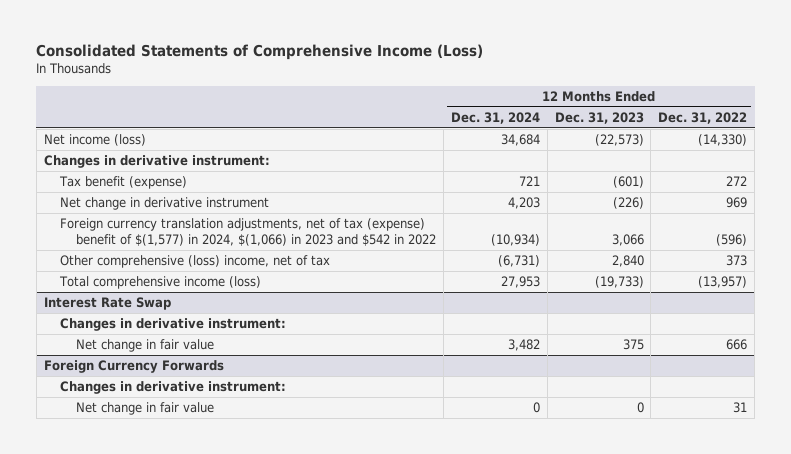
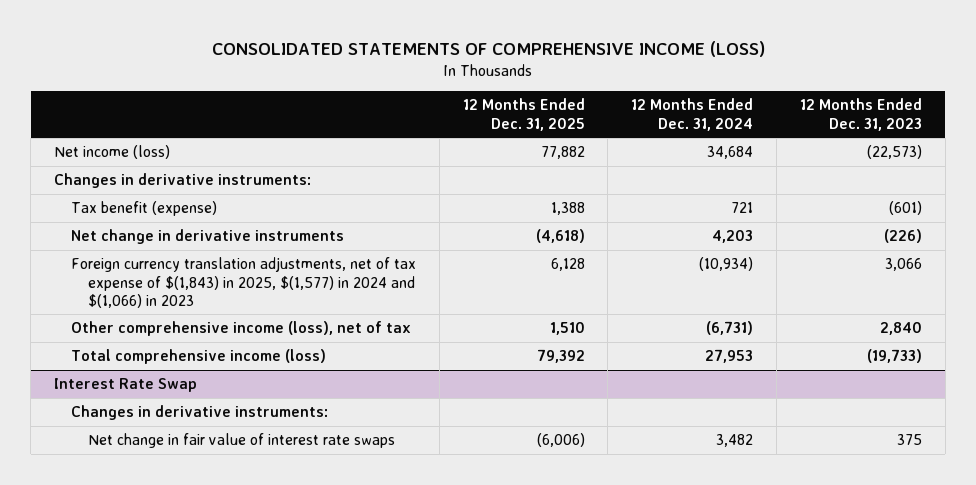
[36,43,484,60] Consolidated Statements of Comprehensive Income (Loss) -> [211,40,765,57] CONSOLIDATED STATEMENTS OF COMPREHENSIVE INCOME (LOSS)
[658,111,748,124] Dec. 31, 2022 -> none
none -> [462,98,585,131] 12 Months Ended Dec. 31, 2025
[43,155,270,169] Changes in derivative instrument: -> [53,173,311,189] Changes in derivative instruments:
[59,197,269,211] Net change in derivative instrument -> [71,229,345,245] Net change in derivative instruments
[59,218,436,246] Foreign currency translation adjustments, net of tax (expense) benefit of $(1,577) in 2024, $(1,066) in 2023 and $542 in 2022 -> [71,257,417,308] Foreign currency translation adjustments, net of tax expense of $(1,843) in 2025, $(1,577) in 2024 and $(1,066) in 2023
[59,255,330,269] Other comprehensive (loss) income, net of tax -> [71,321,412,337] Other comprehensive income (loss), net of tax
[43,360,224,374] Foreign Currency Forwards -> none
[59,381,286,395] Changes in derivative instrument: -> none
[75,402,214,416] Net change in fair value -> none
[59,318,286,332] Changes in derivative instrument: -> [71,405,329,421] Changes in derivative instruments:
[75,339,214,353] Net change in fair value -> [88,433,396,449] Net change in fair value of interest rate swaps

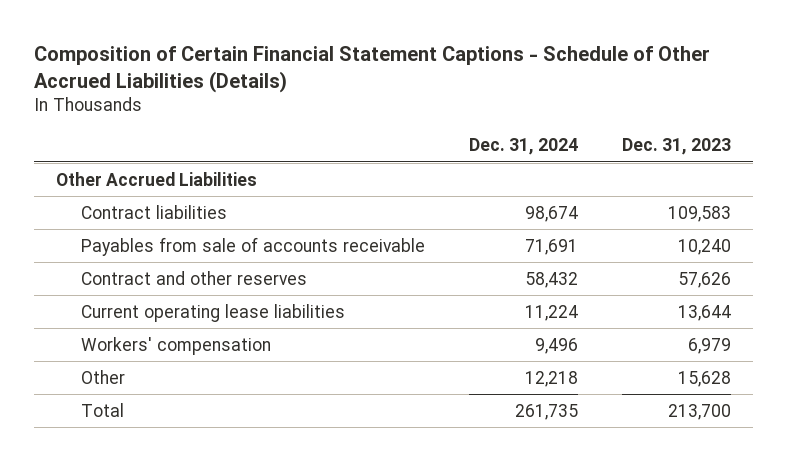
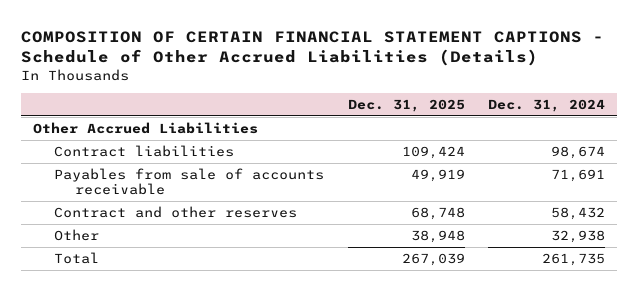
[34,45,711,93] Composition of Certain Financial Statement Captions - Schedule of Other Accrued Liabilities (Details) -> [21,30,605,67] COMPOSITION OF CERTAIN FINANCIAL STATEMENT CAPTIONS - Schedule of Other Accrued Liabilities (Details)
[622,138,732,156] Dec. 31, 2023 -> none
none -> [347,98,465,112] Dec. 31, 2025
[81,303,346,322] Current operating lease liabilities -> none
[81,336,272,355] Workers' compensation -> none
[525,370,579,387] 12,218 -> [551,230,606,244] 32,938

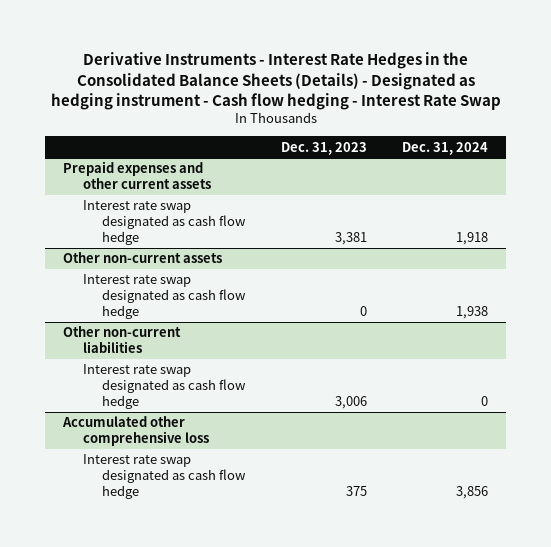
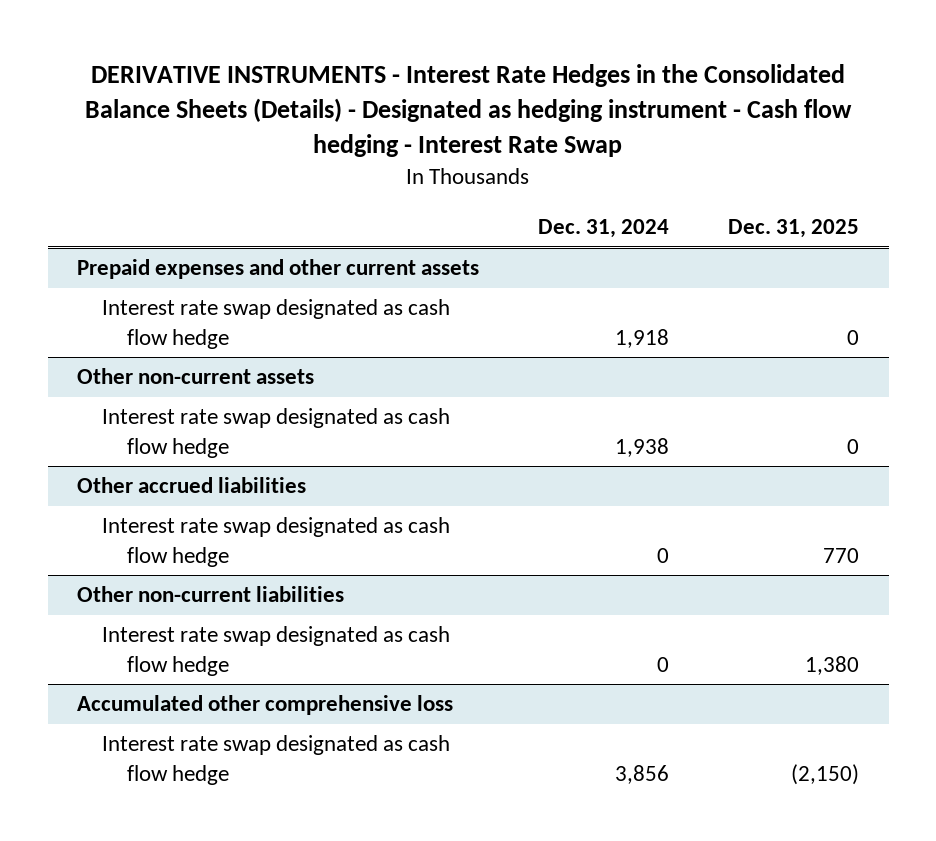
[50,52,501,110] Derivative Instruments - Interest Rate Hedges in the Consolidated Balance Sheets (Details) - Designated as hedging instrument - Cash flow hedging - Interest Rate Swap -> [85,63,853,158] DERIVATIVE INSTRUMENTS - Interest Rate Hedges in the Consolidated Balance Sheets (Details) - Designated as hedging instrument - Cash flow hedging - Interest Rate Swap
[280,141,367,155] Dec. 31, 2023 -> none
none -> [728,218,860,238] Dec. 31, 2025
none -> [77,477,307,494] Other accrued liabilities
none -> [101,517,450,567] Interest rate swap designated as cash flow hedge

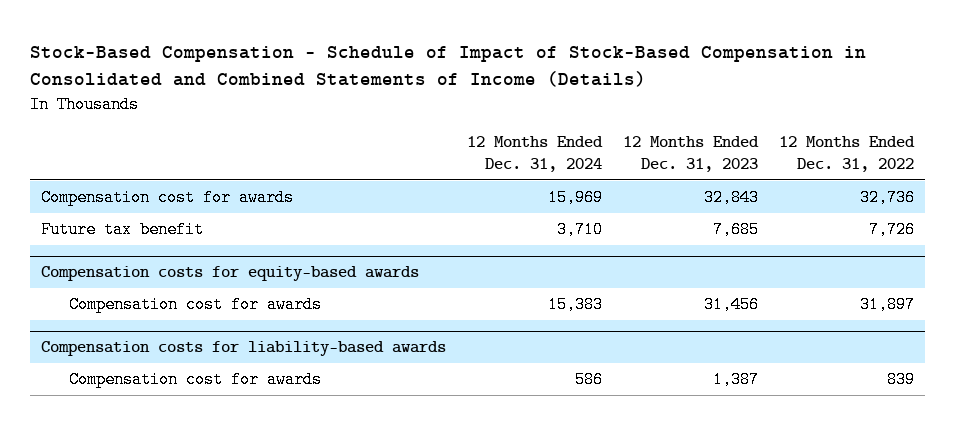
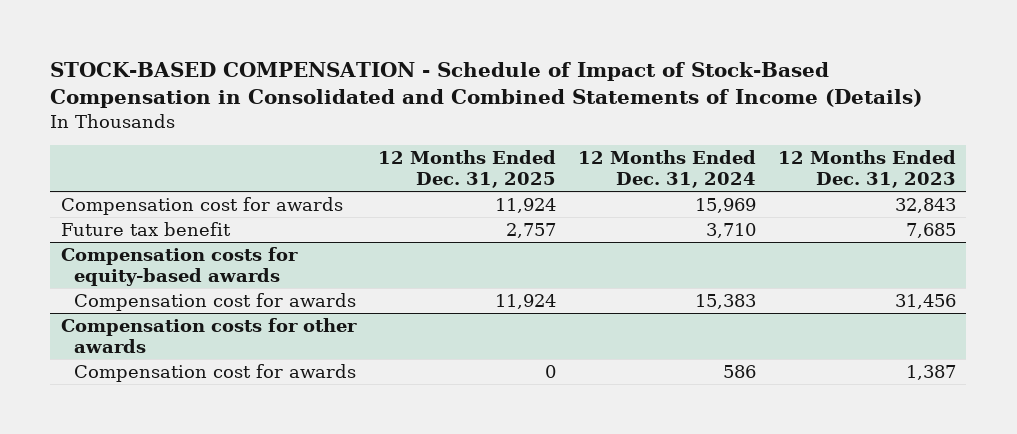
[30,45,867,87] Stock-Based Compensation - Schedule of Impact of Stock-Based Compensation in Consolidated and Combined Statements of Income (Details) -> [50,62,923,109] STOCK-BASED COMPENSATION - Schedule of Impact of Stock-Based Compensation in Consolidated and Combined Statements of Income (Details)
[779,136,916,173] 12 Months Ended Dec. 31, 2022 -> none
none -> [378,150,557,189] 12 Months Ended Dec. 31, 2025
[40,341,446,357] Compensation costs for liability-based awards -> [61,318,358,353] Compensation costs for other awards

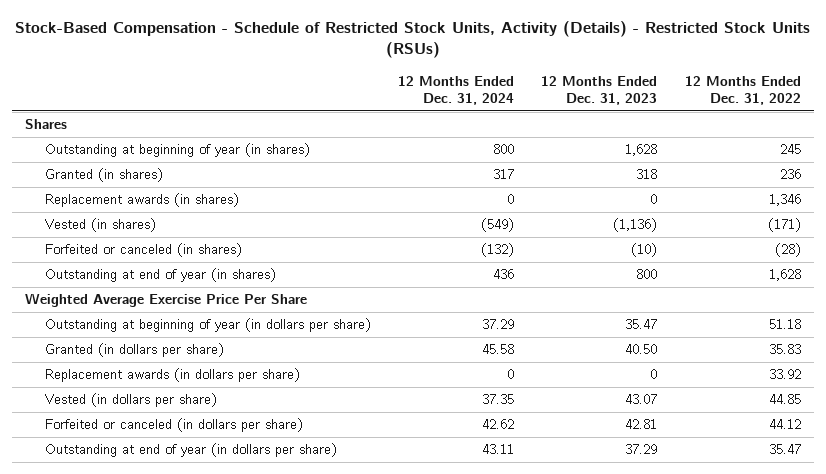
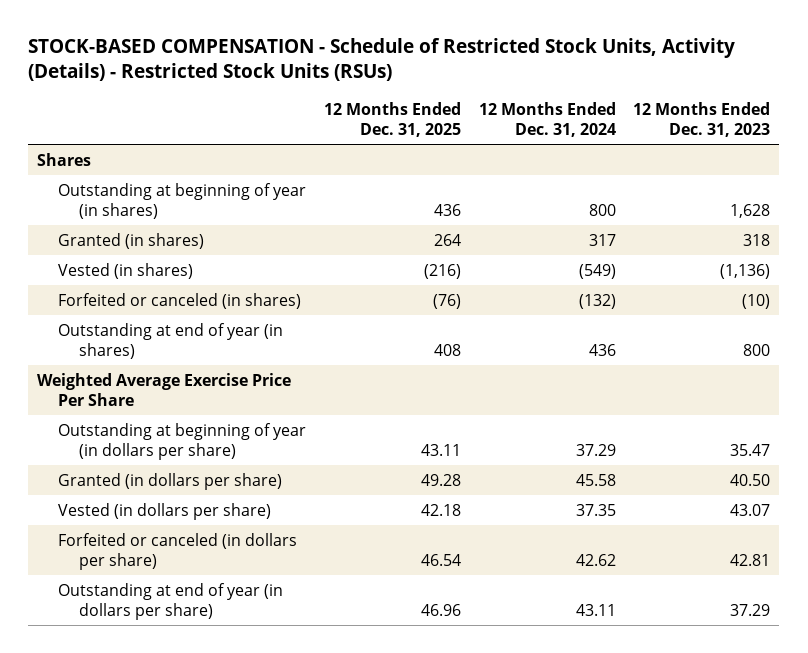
[15,21,811,59] Stock-Based Compensation - Schedule of Restricted Stock Units, Activity (Details) - Restricted Stock Units (RSUs) -> [28,38,736,81] STOCK-BASED COMPENSATION - Schedule of Restricted Stock Units, Activity (Details) - Restricted Stock Units (RSUs)
[684,75,801,106] 12 Months Ended Dec. 31, 2022 -> none
none -> [323,101,461,137] 12 Months Ended Dec. 31, 2025
[44,193,239,208] Replacement awards (in shares) -> none
[44,368,300,383] Replacement awards (in dollars per share) -> none

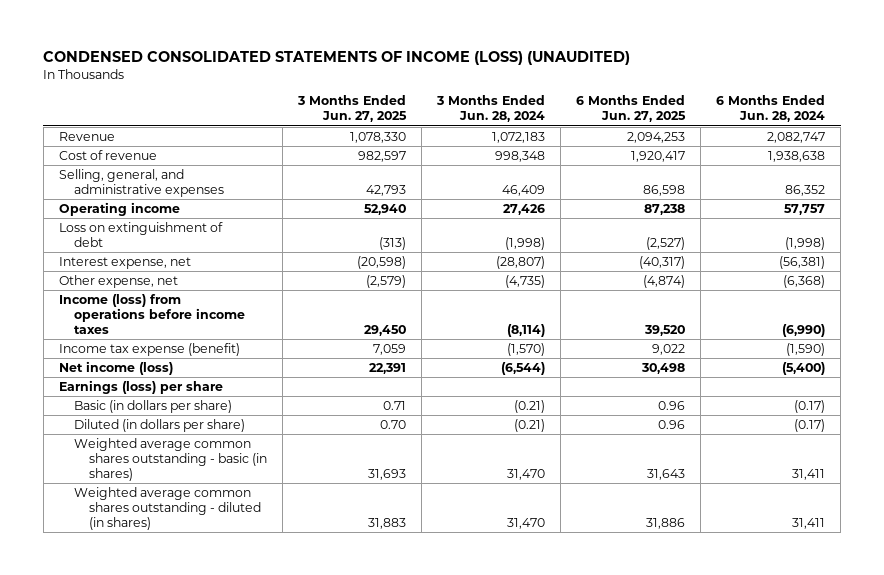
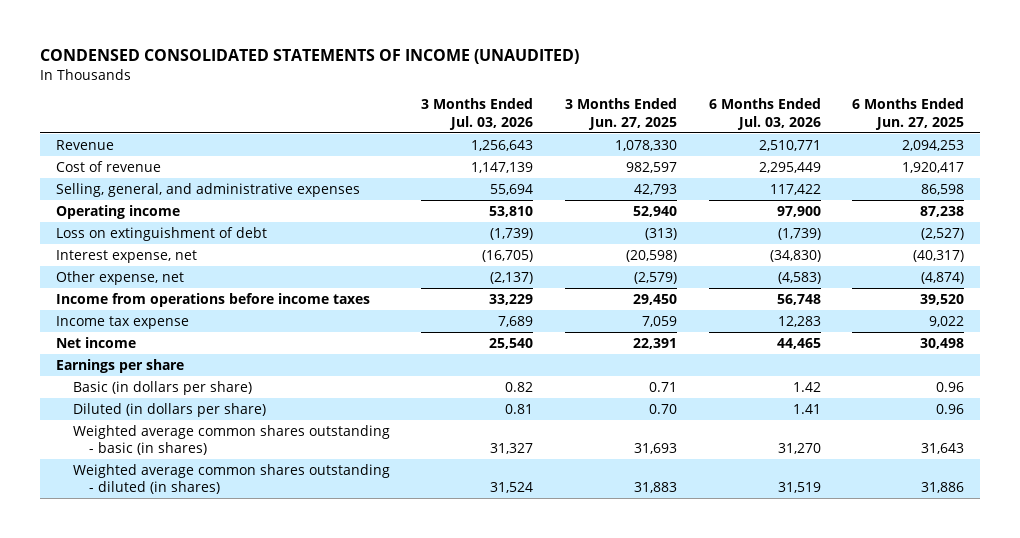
[43,51,631,66] CONDENSED CONSOLIDATED STATEMENTS OF INCOME (LOSS) (UNAUDITED) -> [40,49,580,65] CONDENSED CONSOLIDATED STATEMENTS OF INCOME (UNAUDITED)
[436,95,546,123] 3 Months Ended Jun. 28, 2024 -> none
[716,95,826,123] 6 Months Ended Jun. 28, 2024 -> none
none -> [421,98,534,130] 3 Months Ended Jul. 03, 2026
none -> [708,98,821,130] 6 Months Ended Jul. 03, 2026
[58,293,245,335] Income (loss) from operations before income taxes -> [56,292,371,307] Income from operations before income taxes
[58,342,240,356] Income tax expense (benefit) -> [56,315,190,329] Income tax expense
[58,360,173,375] Net income (loss) -> [56,336,137,348] Net income
[58,379,223,394] Earnings (loss) per share -> [56,358,185,373] Earnings per share

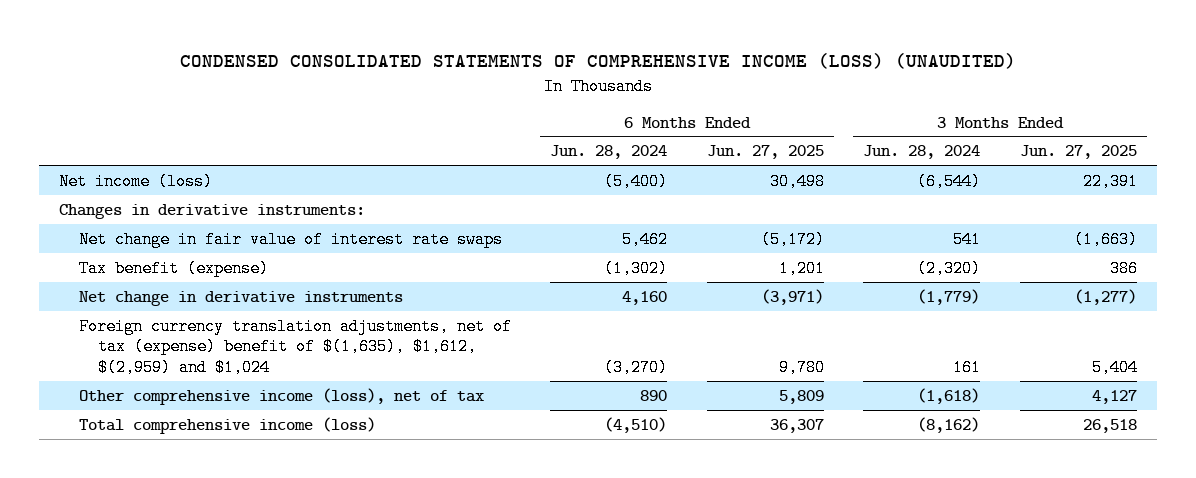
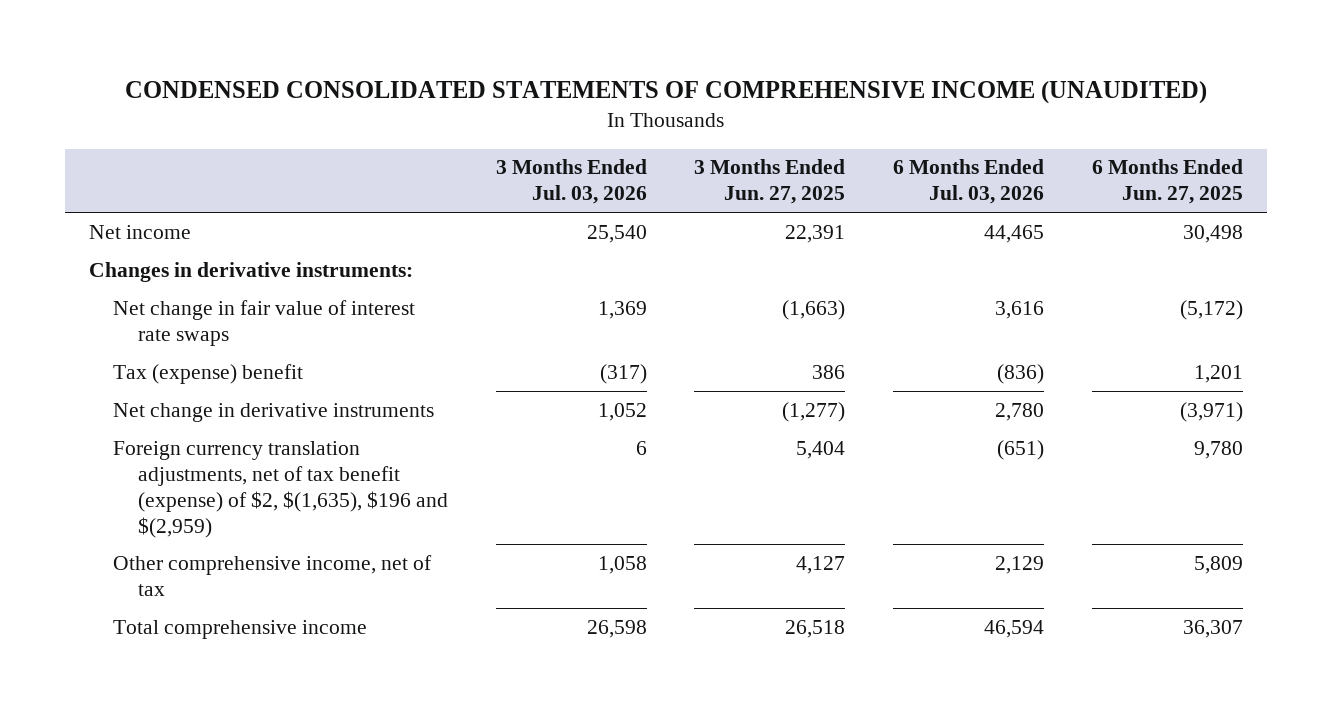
[180,52,1017,69] CONDENSED CONSOLIDATED STATEMENTS OF COMPREHENSIVE INCOME (LOSS) (UNAUDITED) -> [124,81,1207,105] CONDENSED CONSOLIDATED STATEMENTS OF COMPREHENSIVE INCOME (UNAUDITED)
[550,145,668,160] Jun. 28, 2024 -> none
[863,145,981,160] Jun. 28, 2024 -> none
none -> [495,159,647,205] 3 Months Ended Jul. 03, 2026
none -> [893,159,1045,205] 6 Months Ended Jul. 03, 2026
[59,172,214,190] Net income (loss) -> [88,224,191,239] Net income
[78,259,269,277] Tax benefit (expense) -> [113,363,304,384] Tax (expense) benefit
[78,317,512,376] Foreign currency translation adjustments, net of tax (expense) benefit of $(1,635), $1,612, $(2,959) and $1,024 -> [113,440,448,538] Foreign currency translation adjustments, net of tax benefit (expense) of $2, $(1,635), $196 and $(2,959)
[78,387,484,405] Other comprehensive income (loss), net of tax -> [113,554,433,596] Other comprehensive income, net of tax
[78,416,376,434] Total comprehensive income (loss) -> [113,619,368,639] Total comprehensive income

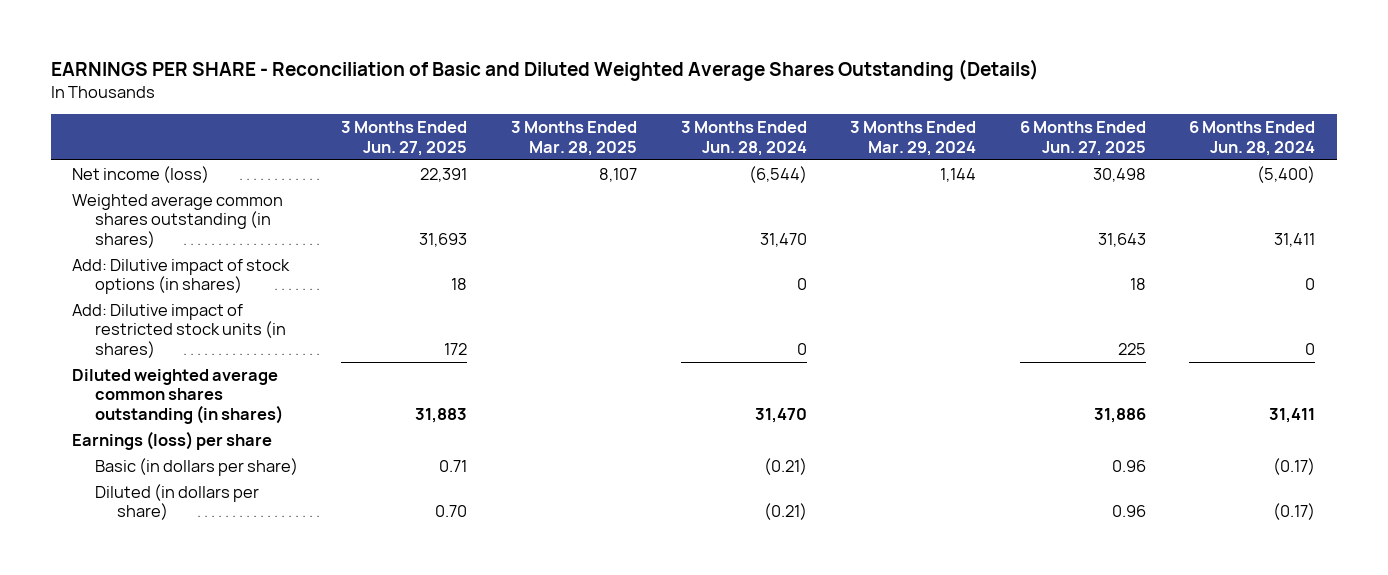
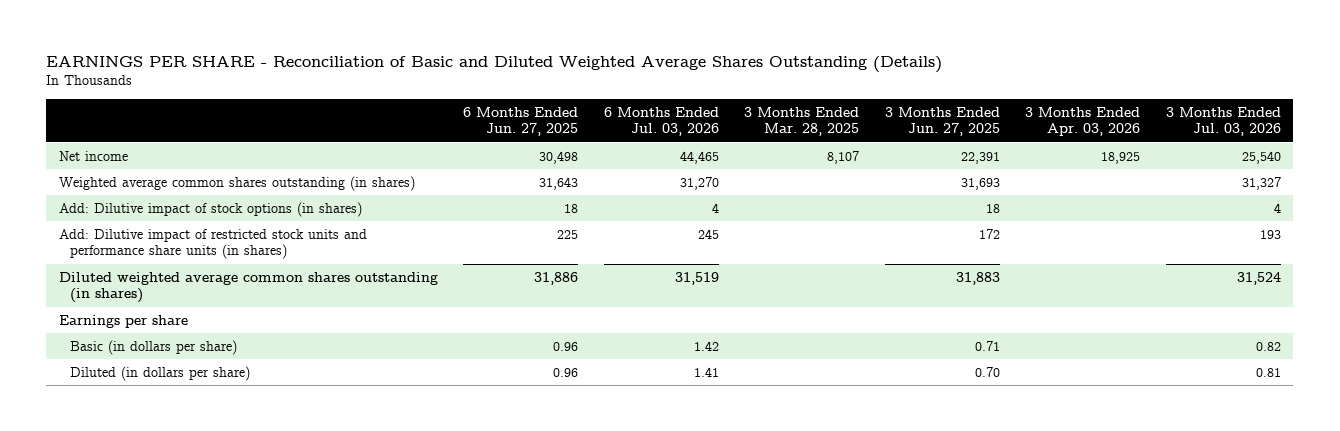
[680,121,807,156] 3 Months Ended Jun. 28, 2024 -> none
[850,121,977,156] 3 Months Ended Mar. 29, 2024 -> none
[1189,121,1316,156] 6 Months Ended Jun. 28, 2024 -> none
none -> [603,106,719,137] 6 Months Ended Jul. 03, 2026
none -> [1025,106,1141,137] 3 Months Ended Apr. 03, 2026
none -> [1165,106,1281,137] 3 Months Ended Jul. 03, 2026
[72,165,210,183] Net income (loss) -> [58,150,128,161] Net income
[72,303,286,358] Add: Dilutive impact of restricted stock units (in shares) -> [58,228,367,260] Add: Dilutive impact of restricted stock units and performance share units (in shares)
[72,430,273,450] Earnings (loss) per share -> [58,314,188,328] Earnings per share

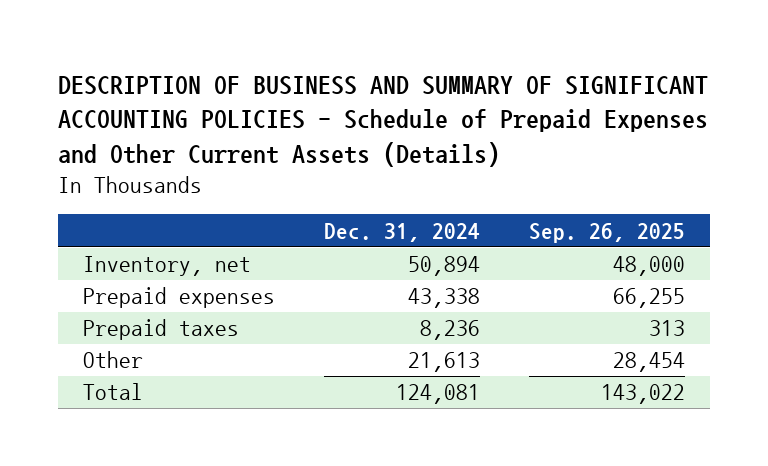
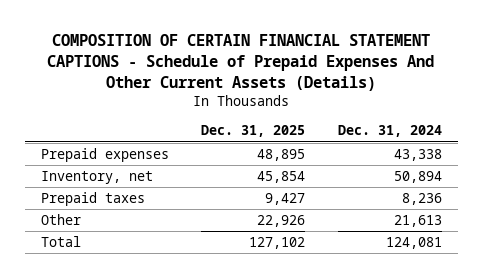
[58,75,709,167] DESCRIPTION OF BUSINESS AND SUMMARY OF SIGNIFICANT ACCOUNTING POLICIES - Schedule of Prepaid Expenses and Other Current Assets (Details) -> [47,33,435,91] COMPOSITION OF CERTAIN FINANCIAL STATEMENT CAPTIONS - Schedule of Prepaid Expenses And Other Current Assets (Details)
[529,222,686,243] Sep. 26, 2025 -> none
none -> [201,125,306,138] Dec. 31, 2025
[82,256,251,277] Inventory, net -> [41,171,154,185] Inventory, net

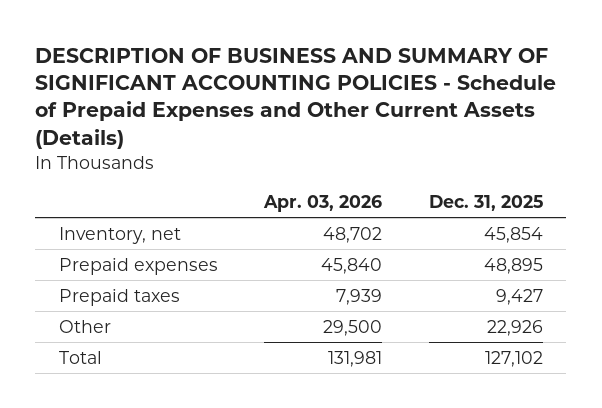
[47,33,435,91] COMPOSITION OF CERTAIN FINANCIAL STATEMENT CAPTIONS - Schedule of Prepaid Expenses And Other Current Assets (Details) -> [35,47,557,149] DESCRIPTION OF BUSINESS AND SUMMARY OF SIGNIFICANT ACCOUNTING POLICIES - Schedule of Prepaid Expenses and Other Current Assets (Details)
[337,125,442,138] Dec. 31, 2024 -> none
none -> [263,195,383,213] Apr. 03, 2026
[41,148,170,163] Prepaid expenses -> [58,257,218,275] Prepaid expenses

